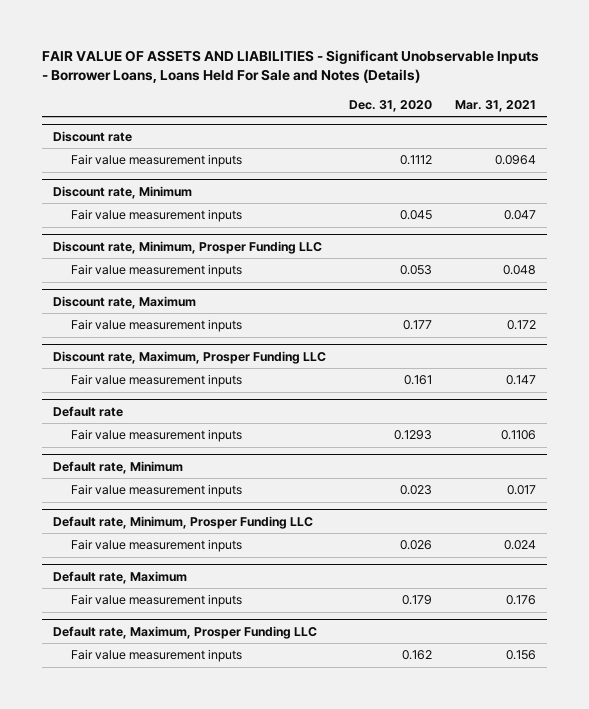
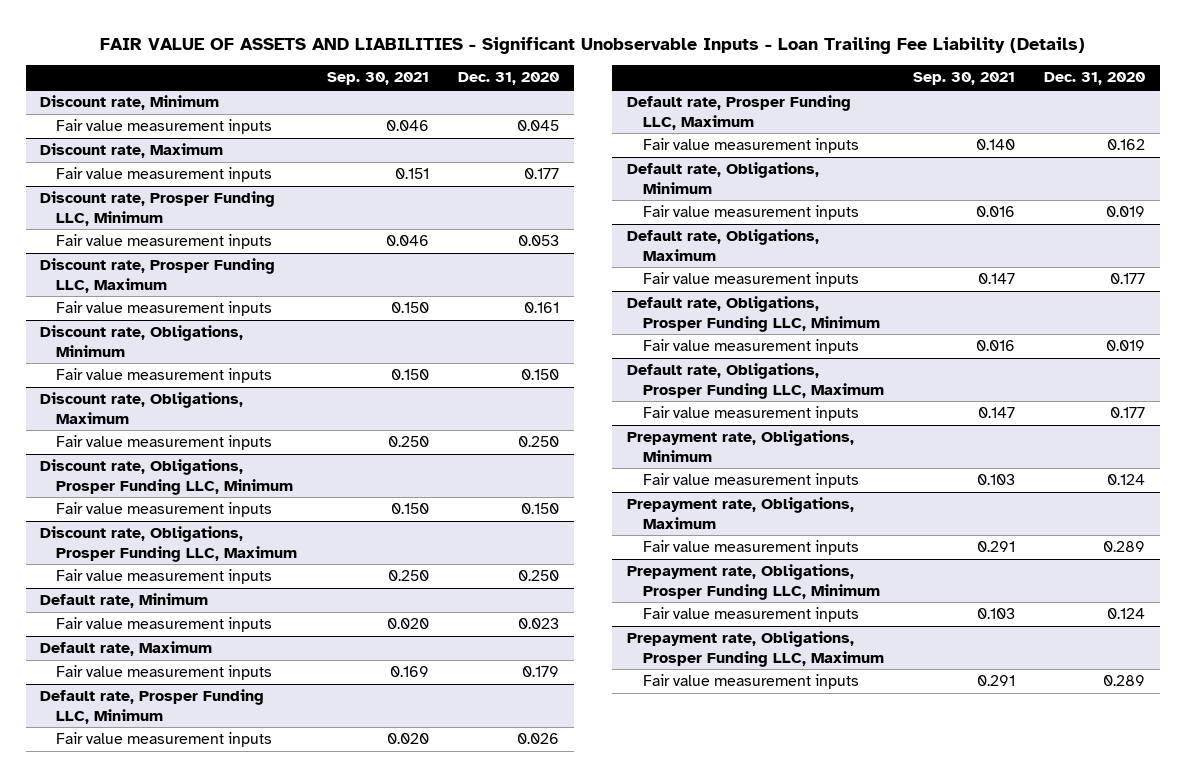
[41,49,539,84] FAIR VALUE OF ASSETS AND LIABILITIES - Significant Unobservable Inputs - Borrower Loans, Loans Held For Sale and Notes (Details) -> [99,36,1085,54] FAIR VALUE OF ASSETS AND LIABILITIES - Significant Unobservable Inputs - Loan Trailing Fee Liability (Details)
[454,99,536,112] Mar. 31, 2021 -> none
none -> [326,72,429,86] Sep. 30, 2021
[53,130,133,142] Discount rate -> none
[71,154,243,168] Fair value measurement inputs -> none
[53,240,323,254] Discount rate, Minimum, Prosper Funding LLC -> none
[71,264,243,278] Fair value measurement inputs -> none
none -> [40,191,276,226] Discount rate, Prosper Funding LLC, Minimum
none -> [56,234,273,250] Fair value measurement inputs
[53,350,327,364] Discount rate, Maximum, Prosper Funding LLC -> [40,258,276,293] Discount rate, Prosper Funding LLC, Maximum
[53,405,124,417] Default rate -> none
none -> [40,325,244,357] Discount rate, Obligations, Minimum
[393,430,432,441] 0.1293 -> [520,369,559,381] 0.150
none -> [40,392,244,424] Discount rate, Obligations, Maximum
none -> [56,435,273,451] Fair value measurement inputs
none -> [40,459,294,495] Discount rate, Obligations, Prosper Funding LLC, Minimum
none -> [56,502,273,518] Fair value measurement inputs
none -> [40,526,298,562] Discount rate, Obligations, Prosper Funding LLC, Maximum
none -> [56,569,273,585] Fair value measurement inputs
[53,515,314,529] Default rate, Minimum, Prosper Funding LLC -> none
[71,539,243,553] Fair value measurement inputs -> none
none -> [40,689,265,724] Default rate, Prosper Funding LLC, Minimum
none -> [56,732,273,748] Fair value measurement inputs
[53,625,318,639] Default rate, Maximum, Prosper Funding LLC -> [626,95,851,130] Default rate, Prosper Funding LLC, Maximum
none -> [626,162,819,194] Default rate, Obligations, Minimum
none -> [642,205,859,221] Fair value measurement inputs
none -> [626,229,819,261] Default rate, Obligations, Maximum
none -> [642,272,859,288] Fair value measurement inputs
none -> [626,296,880,332] Default rate, Obligations, Prosper Funding LLC, Minimum
none -> [642,339,859,355] Fair value measurement inputs
none -> [626,363,884,399] Default rate, Obligations, Prosper Funding LLC, Maximum
none -> [642,406,859,422] Fair value measurement inputs
none -> [626,430,854,462] Prepayment rate, Obligations, Minimum
none -> [642,473,859,489] Fair value measurement inputs
none -> [626,497,854,529] Prepayment rate, Obligations, Maximum
none -> [642,540,859,556] Fair value measurement inputs
none -> [626,564,880,600] Prepayment rate, Obligations, Prosper Funding LLC, Minimum
none -> [642,607,859,623] Fair value measurement inputs
none -> [626,631,884,667] Prepayment rate, Obligations, Prosper Funding LLC, Maximum
none -> [642,674,859,690] Fair value measurement inputs

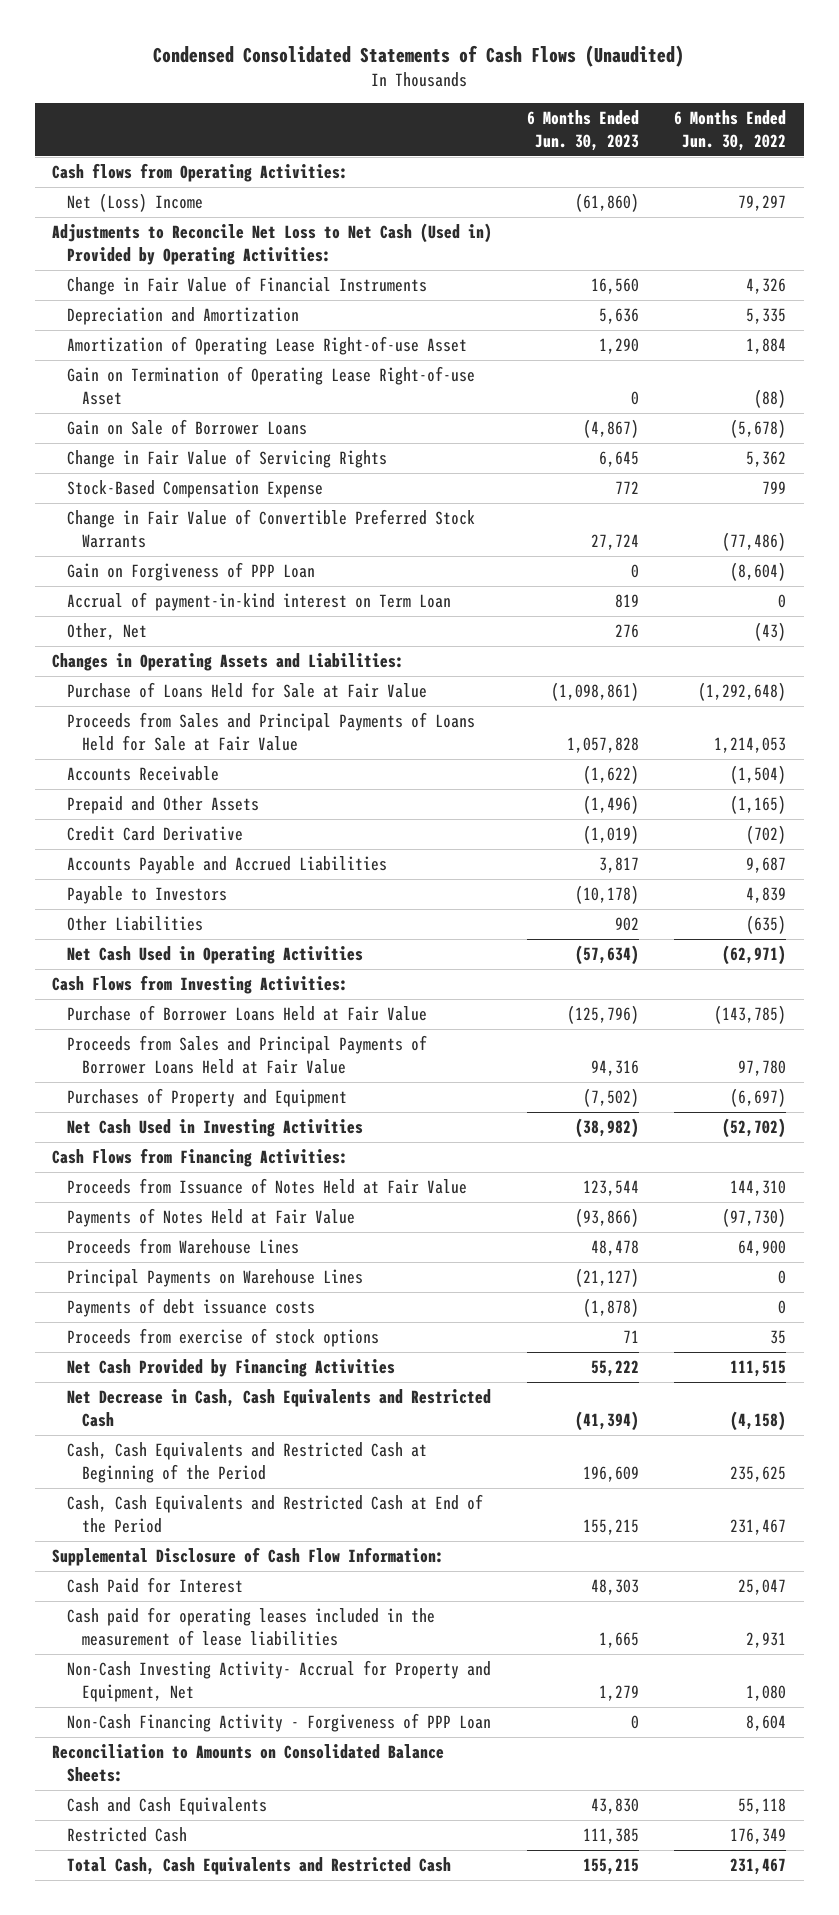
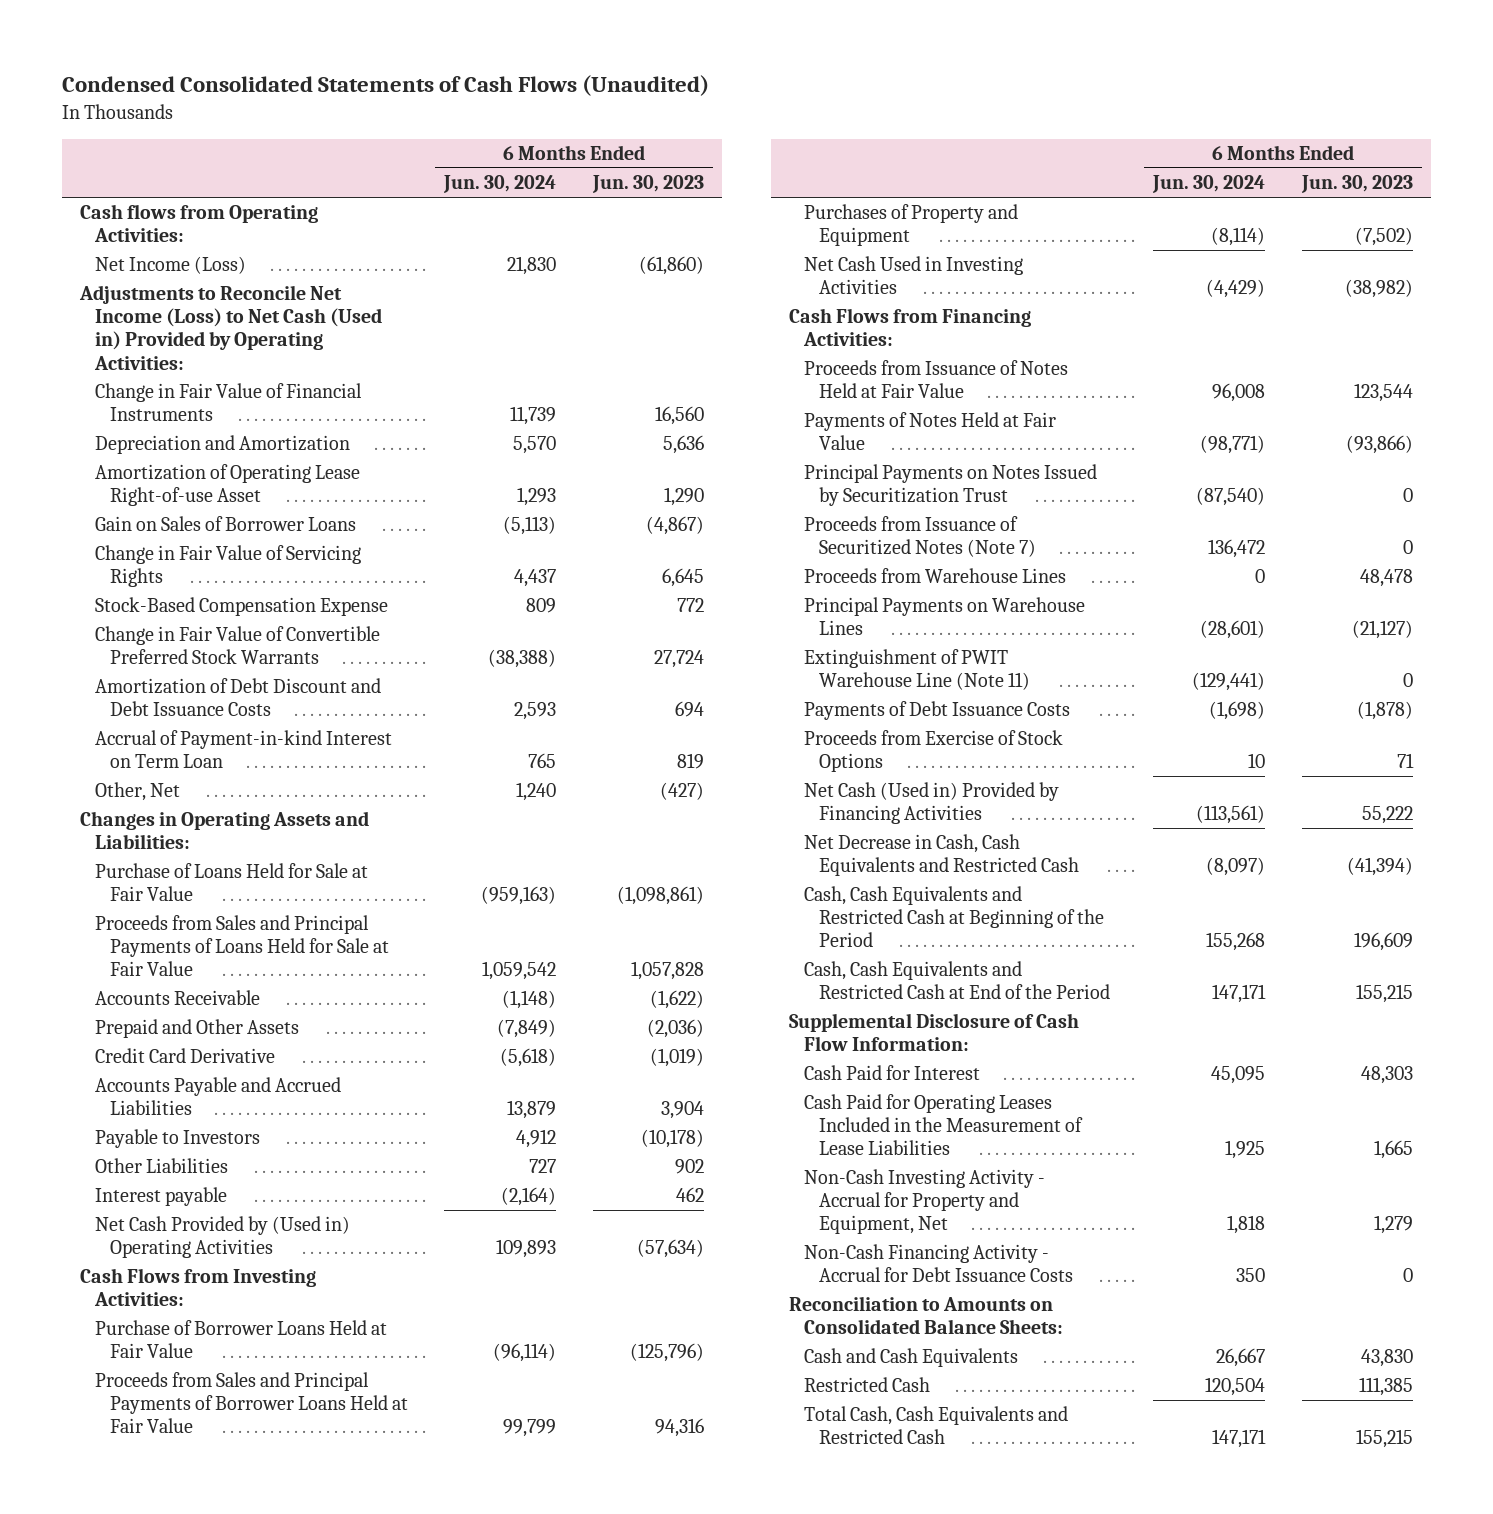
[674,110,787,151] 6 Months Ended Jun. 30, 2022 -> none
none -> [443,175,557,194] Jun. 30, 2024
[67,193,204,213] Net (Loss) Income -> [94,256,246,275] Net Income (Loss)
[52,223,493,265] Adjustments to Reconcile Net Loss to Net Cash (Used in) Provided by Operating Activities: -> [79,285,382,370] Adjustments to Reconcile Net Income (Loss) to Net Cash (Used in) Provided by Operating Activities:
[67,366,476,405] Gain on Termination of Operating Lease Right-of-use Asset -> none
[67,419,308,436] Gain on Sale of Borrower Loans -> [94,516,356,532] Gain on Sales of Borrower Loans
[67,562,316,582] Gain on Forgiveness of PPP Loan -> none
none -> [94,678,381,717] Amortization of Debt Discount and Debt Issuance Costs
[67,592,452,612] Accrual of payment-in-kind interest on Term Loan -> [94,730,392,769] Accrual of Payment-in-kind Interest on Term Loan
[615,624,640,639] 276 -> [659,782,704,801] (427)
[583,795,640,815] (1,496) -> [646,1019,704,1039] (2,036)
[599,857,640,874] 3,817 -> [660,1101,704,1120] 3,904
none -> [94,1187,227,1207] Interest payable
[67,946,364,965] Net Cash Used in Operating Activities -> [94,1216,350,1259] Net Cash Provided by (Used in) Operating Activities
none -> [804,464,1098,507] Principal Payments on Notes Issued by Securitization Trust
none -> [804,516,1036,558] Proceeds from Issuance of Securitized Notes (Note 7)
none -> [804,649,1030,691] Extinguishment of PWIT Warehouse Line (Note 11)
[67,1298,316,1318] Payments of debt issuance costs -> [804,701,1071,721] Payments of Debt Issuance Costs
[67,1328,380,1348] Proceeds from exercise of stock options -> [804,730,1064,773] Proceeds from Exercise of Stock Options
[67,1359,396,1378] Net Cash Provided by Financing Activities -> [804,782,1060,825] Net Cash (Used in) Provided by Financing Activities
[67,1713,492,1733] Non-Cash Financing Activity - Forgiveness of PPP Loan -> none
[67,1607,436,1646] Cash paid for operating leases included in the measurement of lease liabilities -> [804,1094,1083,1156] Cash Paid for Operating Leases Included in the Measurement of Lease Liabilities
[67,1660,492,1702] Non-Cash Investing Activity- Accrual for Property and Equipment, Net -> [804,1169,1046,1235] Non-Cash Investing Activity - Accrual for Property and Equipment, Net
none -> [804,1244,1073,1283] Non-Cash Financing Activity - Accrual for Debt Issuance Costs

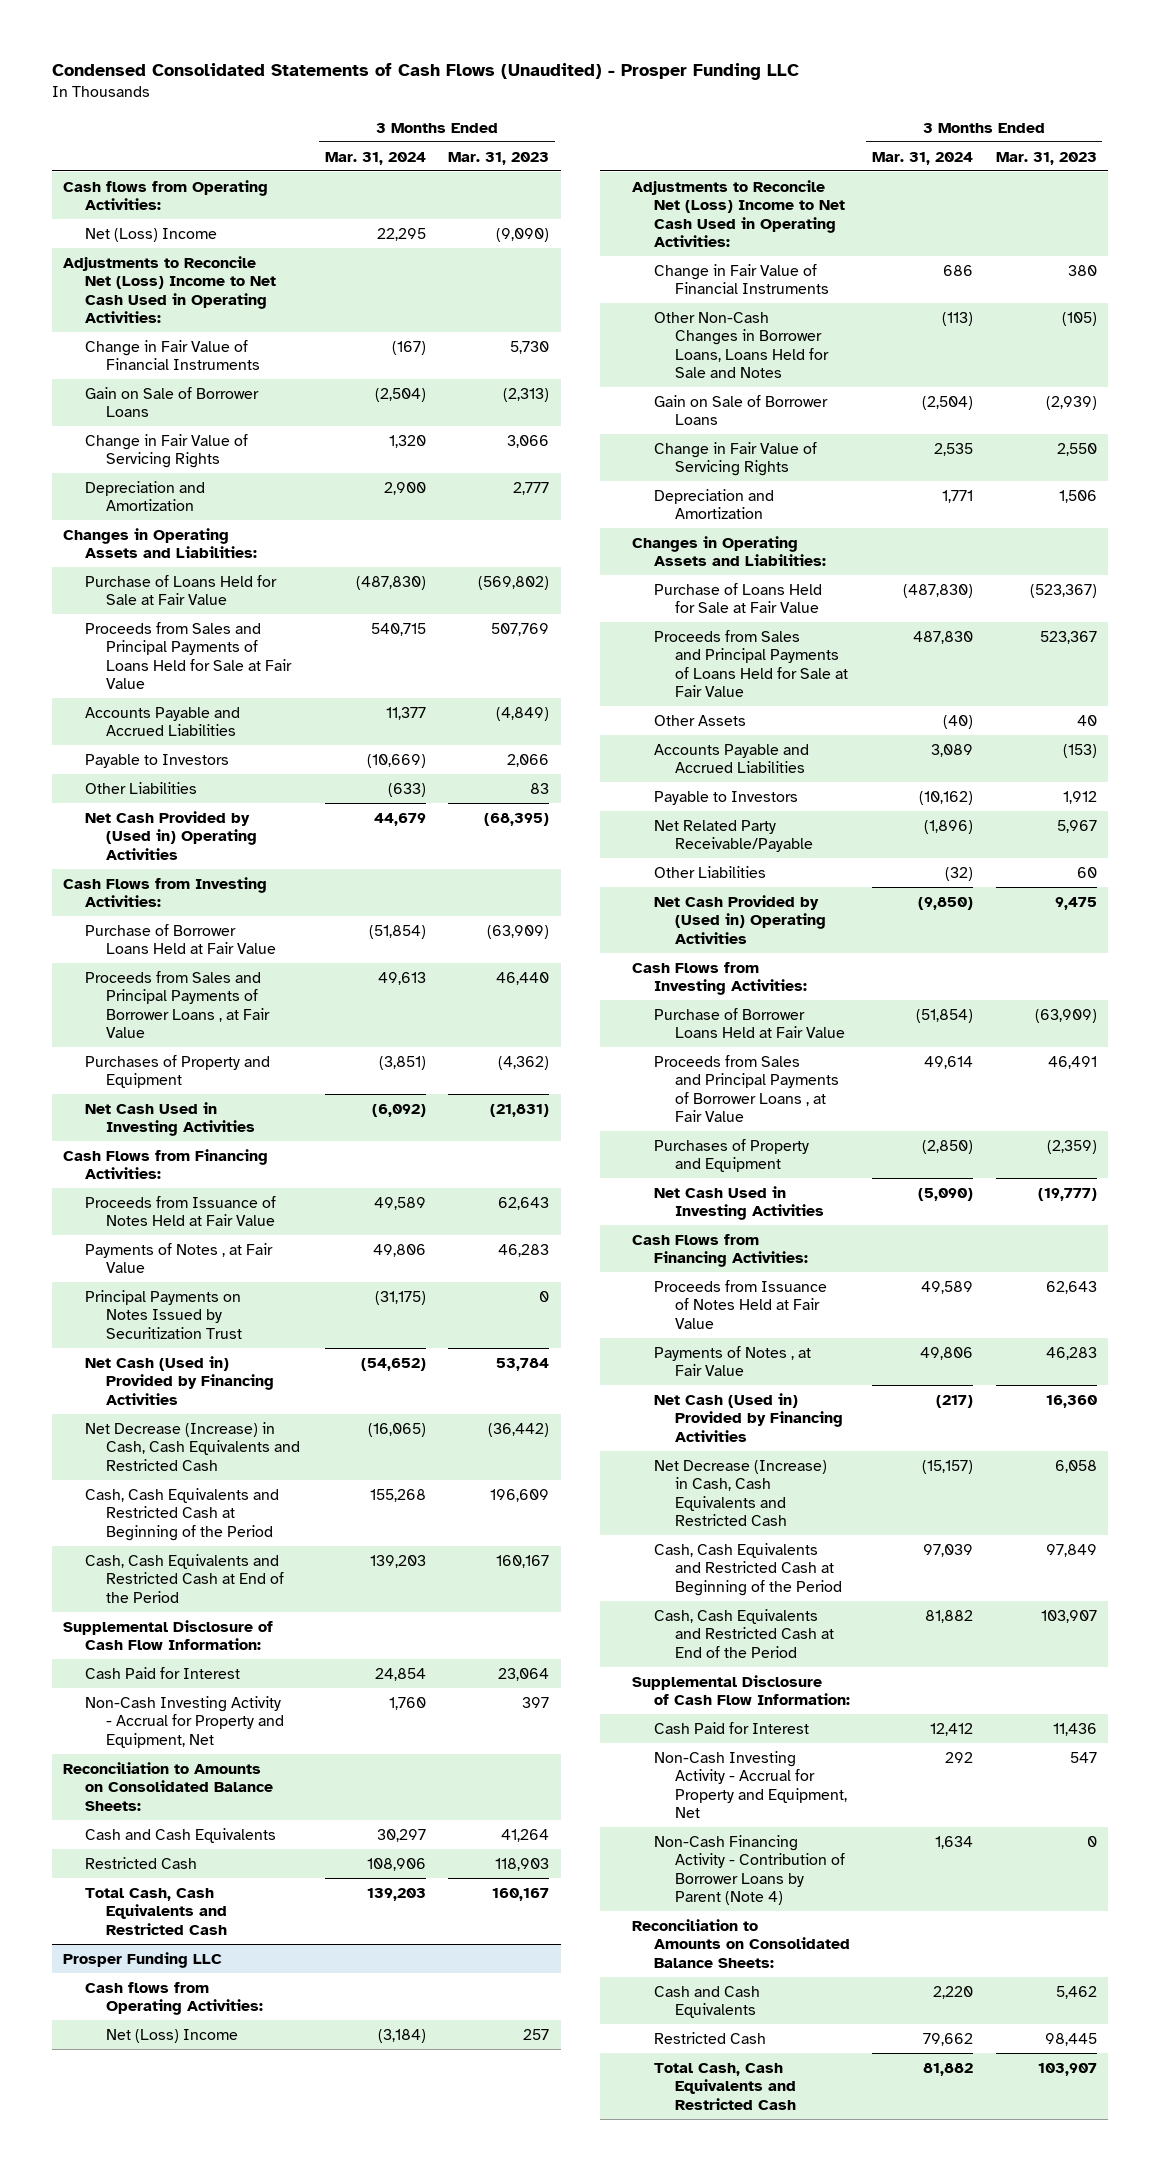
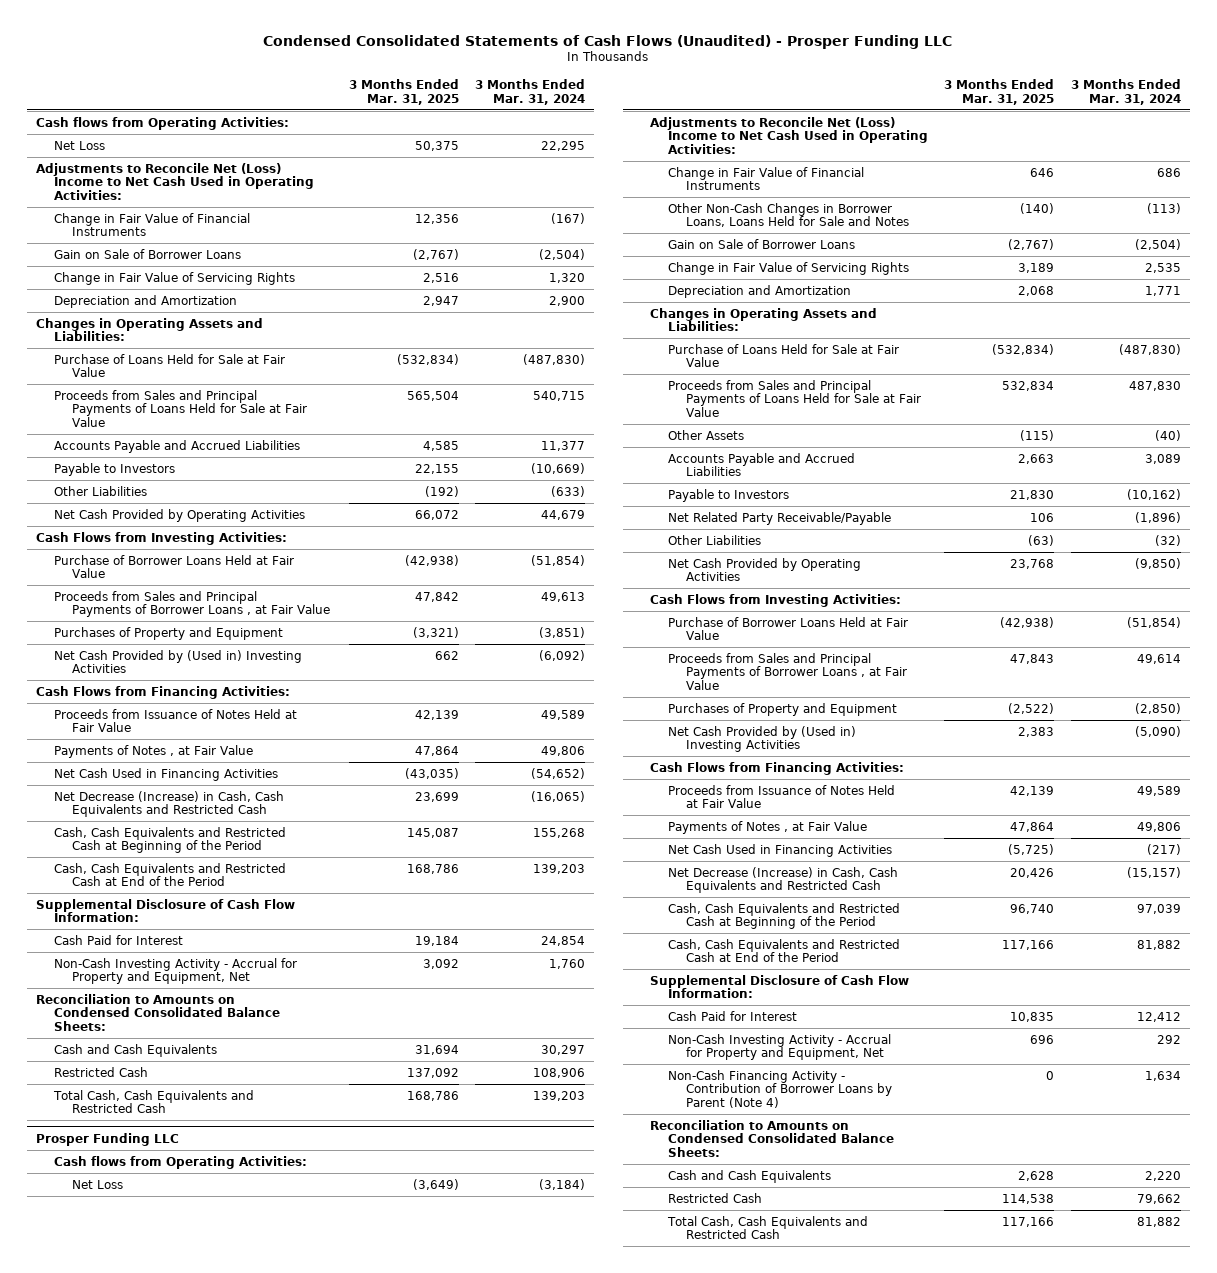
[448,151,550,165] Mar. 31, 2023 -> none
none -> [348,78,459,105] 3 Months Ended Mar. 31, 2025
[84,227,217,242] Net (Loss) Income -> [53,140,105,150] Net Loss
[84,810,258,860] Net Cash Provided by (Used in) Operating Activities -> [53,508,305,522] Net Cash Provided by Operating Activities
[84,1101,256,1137] Net Cash Used in Investing Activities -> [53,649,302,674] Net Cash Provided by (Used in) Investing Activities
[84,1289,243,1339] Principal Payments on Notes Issued by Securitization Trust -> none
[84,1355,275,1405] Net Cash (Used in) Provided by Financing Activities -> [53,767,278,781] Net Cash Used in Financing Activities
[63,1761,273,1811] Reconciliation to Amounts on Consolidated Balance Sheets: -> [35,993,280,1032] Reconciliation to Amounts on Condensed Consolidated Balance Sheets:
[106,2028,239,2043] Net (Loss) Income -> [71,1179,123,1189] Net Loss
[653,894,826,944] Net Cash Provided by (Used in) Operating Activities -> [667,557,861,582] Net Cash Provided by Operating Activities
[653,1185,824,1221] Net Cash Used in Investing Activities -> [667,725,856,753] Net Cash Provided by (Used in) Investing Activities
[653,1392,843,1442] Net Cash (Used in) Provided by Financing Activities -> [667,843,892,857] Net Cash Used in Financing Activities
[632,1918,850,1968] Reconciliation to Amounts on Consolidated Balance Sheets: -> [649,1119,894,1158] Reconciliation to Amounts on Condensed Consolidated Balance Sheets:

